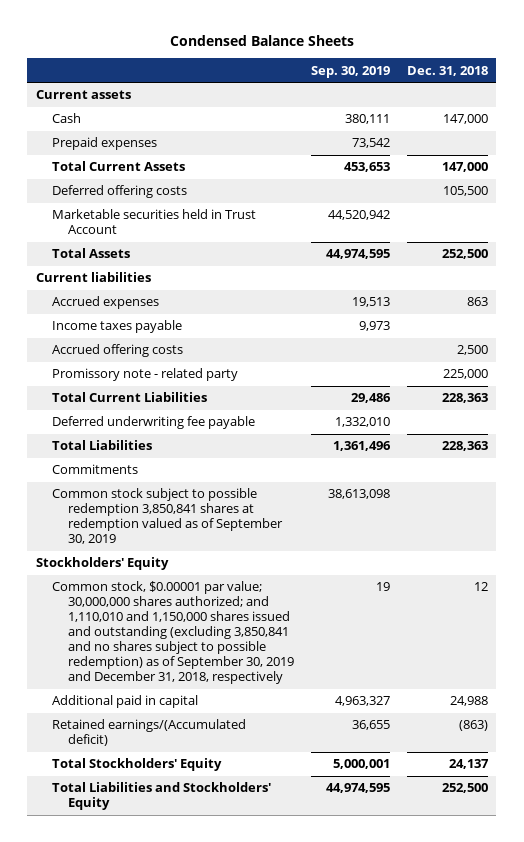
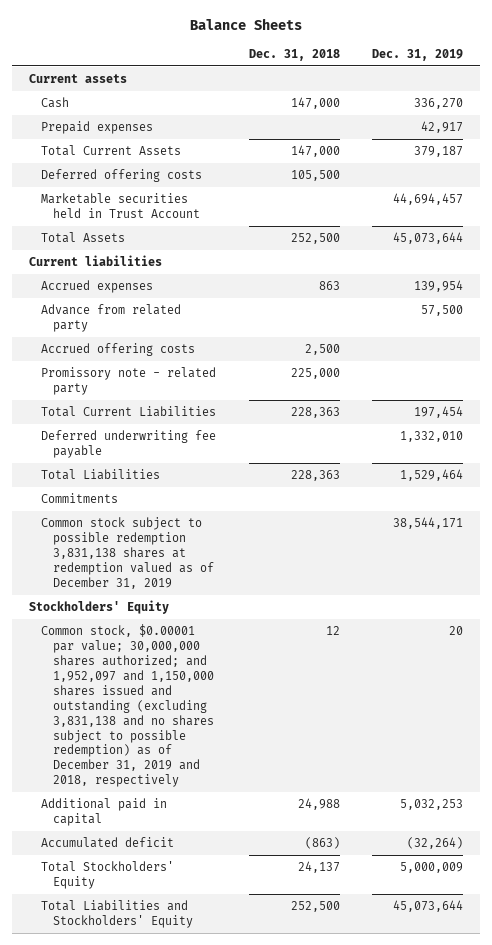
[169,35,354,47] Condensed Balance Sheets -> [190,18,303,31] Balance Sheets
[310,65,390,78] Sep. 30, 2019 -> none
none -> [372,49,464,62] Dec. 31, 2019
[51,320,182,334] Income taxes payable -> none
none -> [41,304,182,332] Advance from related party
[51,488,283,545] Common stock subject to possible redemption 3,850,841 shares at redemption valued as of September 30, 2019 -> [41,517,215,589] Common stock subject to possible redemption 3,831,138 shares at redemption valued as of December 31, 2019
[51,581,294,685] Common stock, $0.00001 par value; 30,000,000 shares authorized; and 1,110,010 and 1,150,000 shares issued and outstanding (excluding 3,850,841 and no shares subject to possible redemption) as of September 30, 2019 and December 31, 2018, respectively -> [41,624,215,788] Common stock, $0.00001 par value; 30,000,000 shares authorized; and 1,952,097 and 1,150,000 shares issued and outstanding (excluding 3,831,138 and no shares subject to possible redemption) as of December 31, 2019 and 2018, respectively
[51,719,246,747] Retained earnings/(Accumulated deficit) -> [41,837,175,849] Accumulated deficit

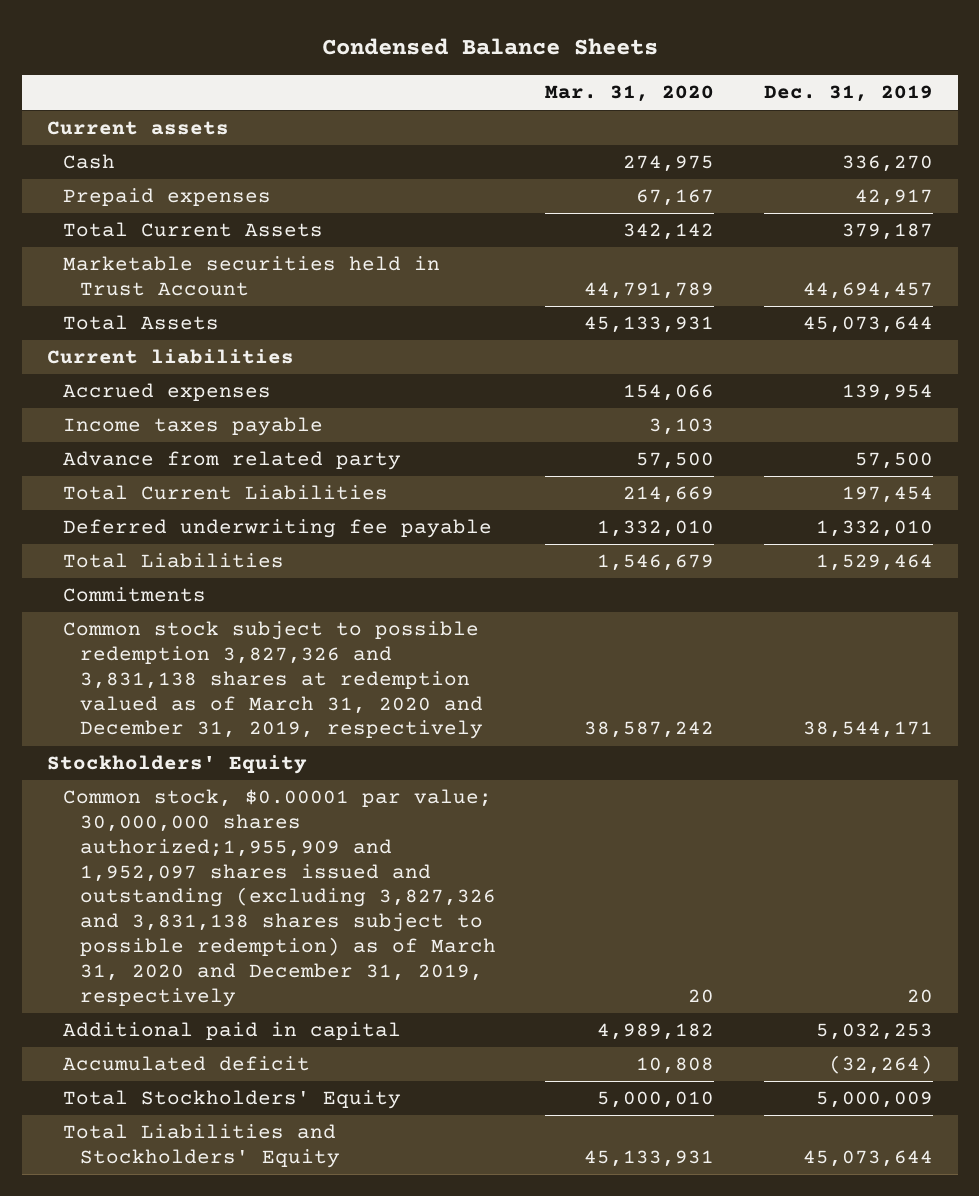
[190,18,303,31] Balance Sheets -> [321,38,658,56] Condensed Balance Sheets
[248,49,340,62] Dec. 31, 2018 -> none
none -> [545,85,715,103] Mar. 31, 2020
[41,169,203,183] Deferred offering costs -> none
none -> [63,417,324,437] Income taxes payable
[41,343,196,357] Accrued offering costs -> none
[41,367,217,395] Promissory note - related party -> none
[41,517,215,589] Common stock subject to possible redemption 3,831,138 shares at redemption valued as of December 31, 2019 -> [63,621,483,740] Common stock subject to possible redemption 3,827,326 and 3,831,138 shares at redemption valued as of March 31, 2020 and December 31, 2019, respectively
[41,624,215,788] Common stock, $0.00001 par value; 30,000,000 shares authorized; and 1,952,097 and 1,150,000 shares issued and outstanding (excluding 3,831,138 and no shares subject to possible redemption) as of December 31, 2019 and 2018, respectively -> [63,789,496,1007] Common stock, $0.00001 par value; 30,000,000 shares authorized;1,955,909 and 1,952,097 shares issued and outstanding (excluding 3,827,326 and 3,831,138 shares subject to possible redemption) as of March 31, 2020 and December 31, 2019, respectively

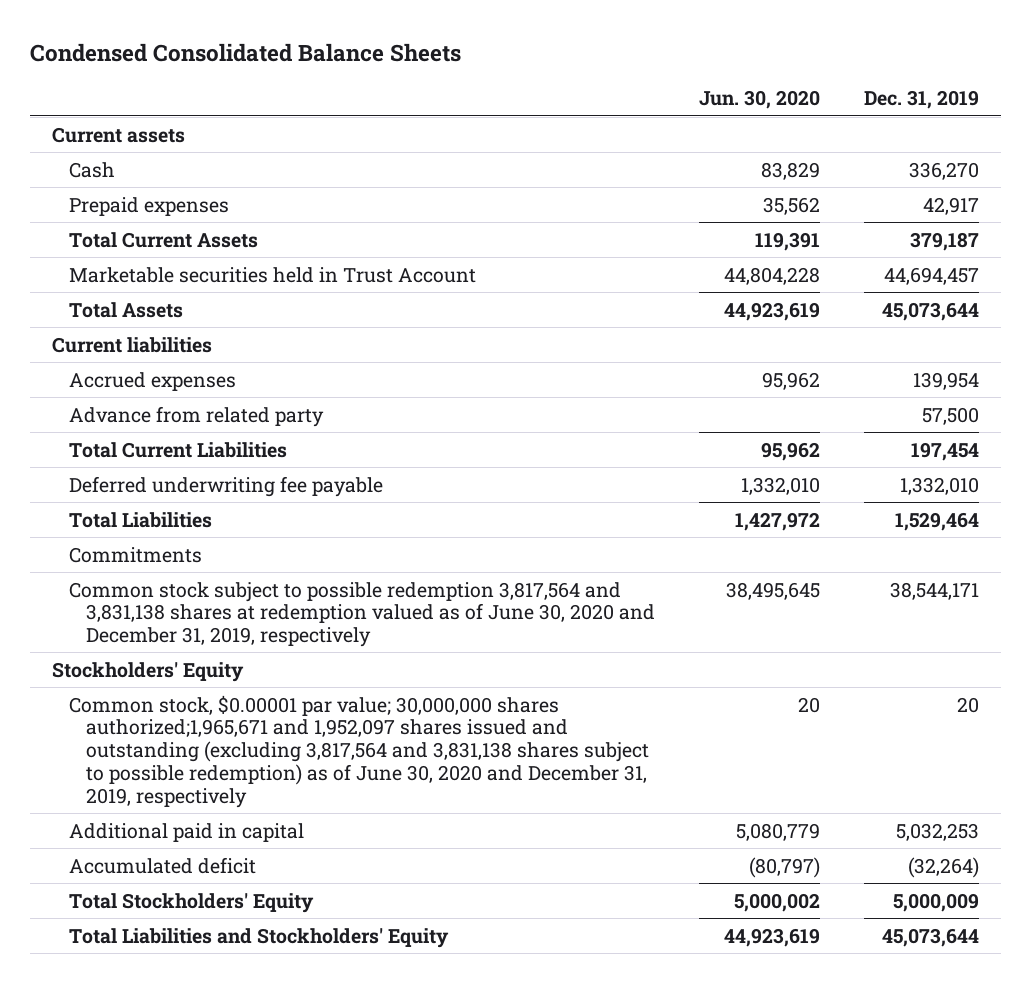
[321,38,658,56] Condensed Balance Sheets -> [30,42,462,62] Condensed Consolidated Balance Sheets
[545,85,715,103] Mar. 31, 2020 -> none
none -> [699,90,821,110] Jun. 30, 2020
[63,417,324,437] Income taxes payable -> none
[63,621,483,740] Common stock subject to possible redemption 3,827,326 and 3,831,138 shares at redemption valued as of March 31, 2020 and December 31, 2019, respectively -> [69,581,655,648] Common stock subject to possible redemption 3,817,564 and 3,831,138 shares at redemption valued as of June 30, 2020 and December 31, 2019, respectively
[63,789,496,1007] Common stock, $0.00001 par value; 30,000,000 shares authorized;1,955,909 and 1,952,097 shares issued and outstanding (excluding 3,827,326 and 3,831,138 shares subject to possible redemption) as of March 31, 2020 and December 31, 2019, respectively -> [69,694,649,808] Common stock, $0.00001 par value; 30,000,000 shares authorized;1,965,671 and 1,952,097 shares issued and outstanding (excluding 3,817,564 and 3,831,138 shares subject to possible redemption) as of June 30, 2020 and December 31, 2019, respectively

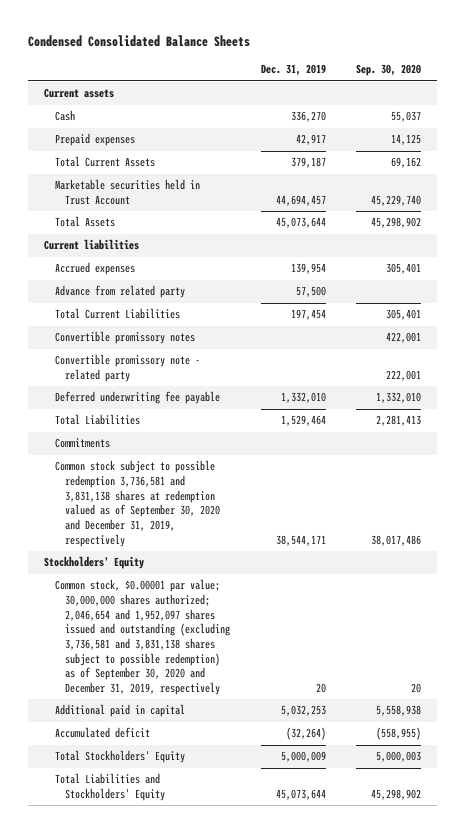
[699,90,821,110] Jun. 30, 2020 -> none
none -> [356,64,422,77] Sep. 30, 2020
none -> [54,331,195,345] Convertible promissory notes
none -> [54,354,200,383] Convertible promissory note - related party
[69,581,655,648] Common stock subject to possible redemption 3,817,564 and 3,831,138 shares at redemption valued as of June 30, 2020 and December 31, 2019, respectively -> [54,460,221,547] Common stock subject to possible redemption 3,736,581 and 3,831,138 shares at redemption valued as of September 30, 2020 and December 31, 2019, respectively
[69,694,649,808] Common stock, $0.00001 par value; 30,000,000 shares authorized;1,965,671 and 1,952,097 shares issued and outstanding (excluding 3,817,564 and 3,831,138 shares subject to possible redemption) as of June 30, 2020 and December 31, 2019, respectively -> [54,579,231,695] Common stock, $0.00001 par value; 30,000,000 shares authorized; 2,046,654 and 1,952,097 shares issued and outstanding (excluding 3,736,581 and 3,831,138 shares subject to possible redemption) as of September 30, 2020 and December 31, 2019, respectively

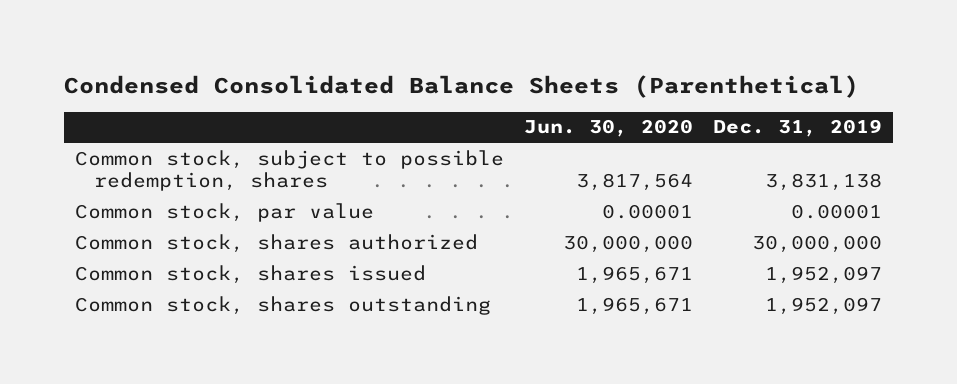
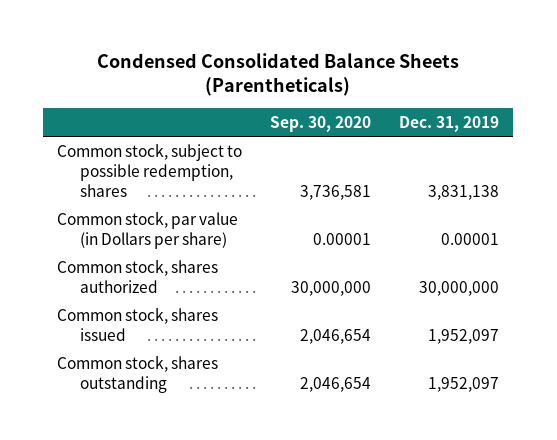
[64,75,860,99] Condensed Consolidated Balance Sheets (Parenthetical) -> [97,52,460,97] Condensed Consolidated Balance Sheets (Parentheticals)
[524,119,694,138] Jun. 30, 2020 -> none
none -> [270,115,372,132] Sep. 30, 2020
[74,202,374,222] Common stock, par value -> [57,211,239,249] Common stock, par value (in Dollars per share)

